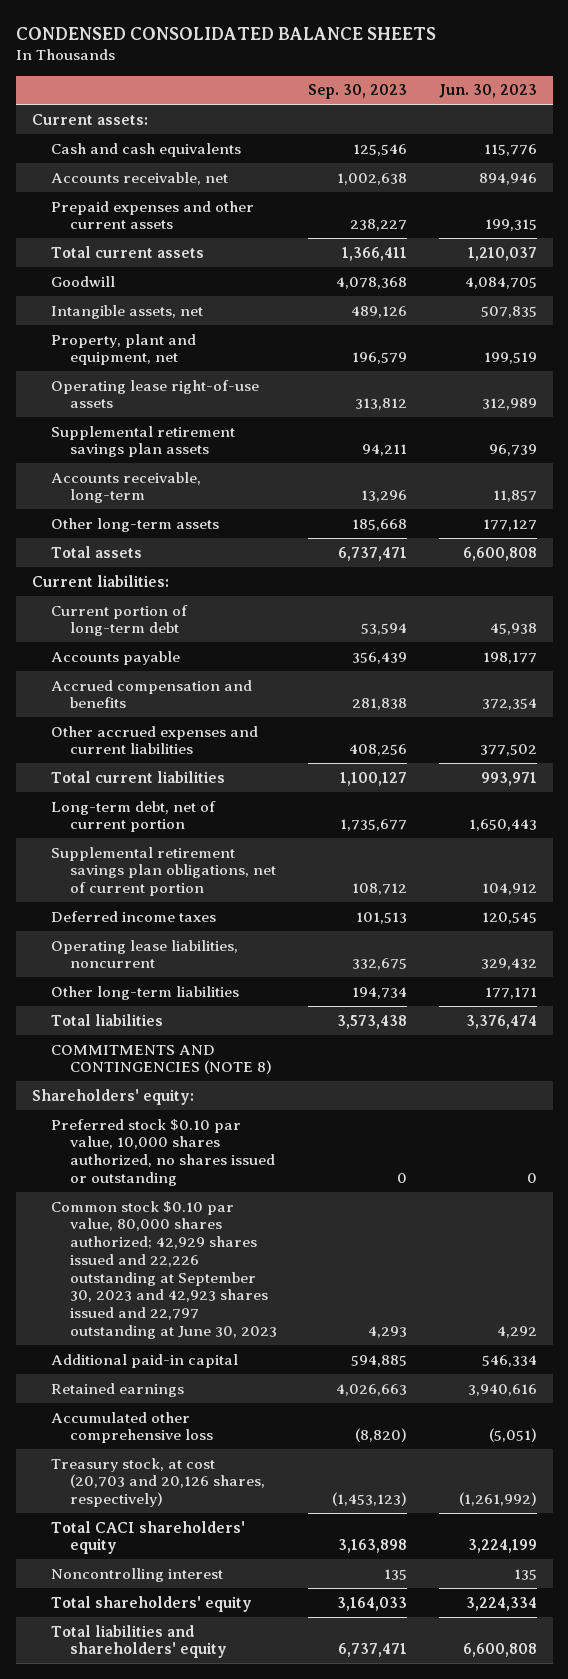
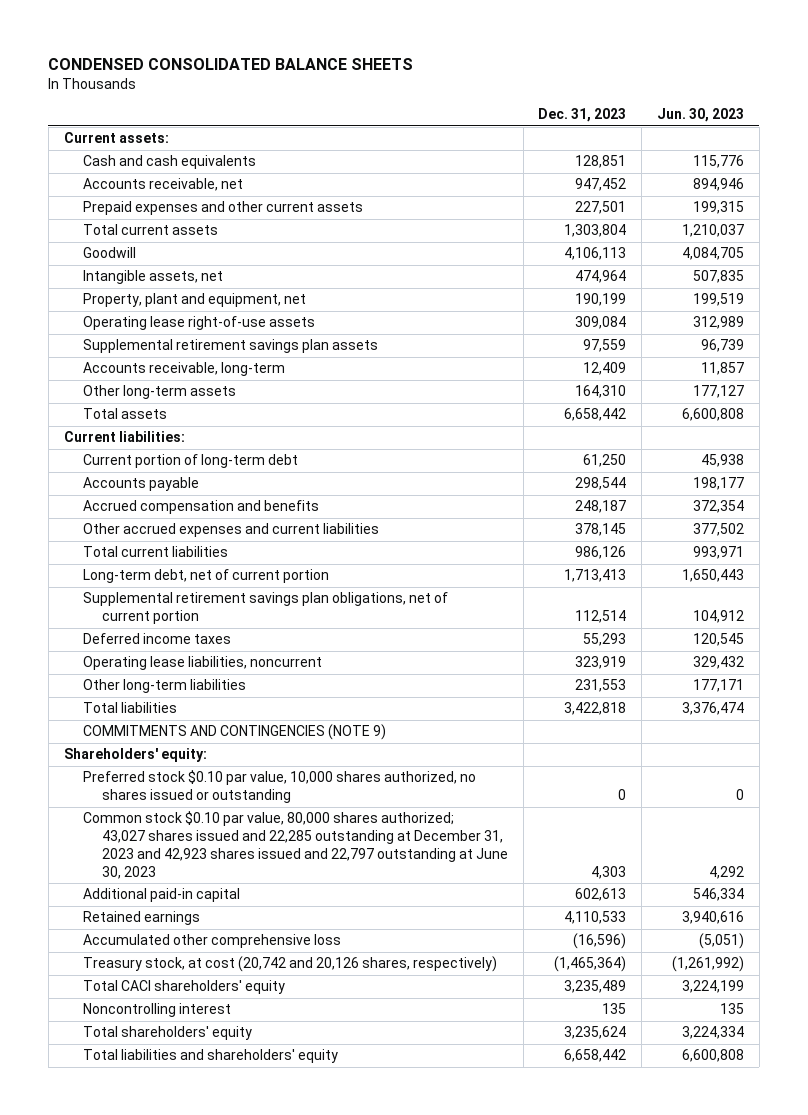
[308,84,408,100] Sep. 30, 2023 -> none
none -> [538,108,627,123] Dec. 31, 2023
[50,1044,272,1075] COMMITMENTS AND CONTINGENCIES (NOTE 8) -> [82,724,386,741] COMMITMENTS AND CONTINGENCIES (NOTE 9)
[50,1200,277,1339] Common stock $0.10 par value, 80,000 shares authorized; 42,929 shares issued and 22,226 outstanding at September 30, 2023 and 42,923 shares issued and 22,797 outstanding at June 30, 2023 -> [82,811,508,879] Common stock $0.10 par value, 80,000 shares authorized; 43,027 shares issued and 22,285 outstanding at December 31, 2023 and 42,923 shares issued and 22,797 outstanding at June 30, 2023
[50,1457,265,1508] Treasury stock, at cost (20,703 and 20,126 shares, respectively) -> [82,956,497,973] Treasury stock, at cost (20,742 and 20,126 shares, respectively)

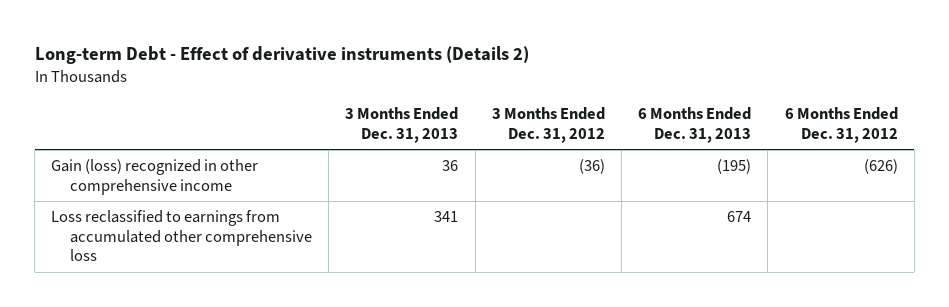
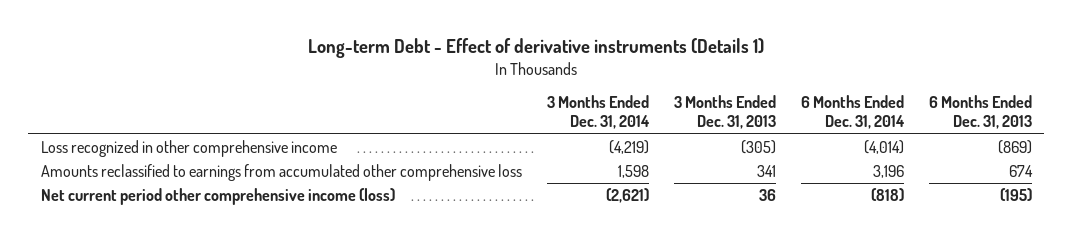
[34,45,529,64] Long-term Debt - Effect of derivative instruments (Details 2) -> [308,37,765,58] Long-term Debt - Effect of derivative instruments (Details 1)
[491,107,605,143] 3 Months Ended Dec. 31, 2012 -> none
[784,107,898,143] 6 Months Ended Dec. 31, 2012 -> none
none -> [546,95,650,130] 3 Months Ended Dec. 31, 2014
none -> [800,95,905,130] 6 Months Ended Dec. 31, 2014
[51,159,259,195] Gain (loss) recognized in other comprehensive income -> [40,139,337,157] Loss recognized in other comprehensive income
[442,160,459,172] 36 -> [740,139,776,154] (305)
[717,159,752,175] (195) -> [997,139,1032,154] (869)
[51,210,312,262] Loss reclassified to earnings from accumulated other comprehensive loss -> [40,163,522,181] Amounts reclassified to earnings from accumulated other comprehensive loss
none -> [40,187,395,205] Net current period other comprehensive income (loss)

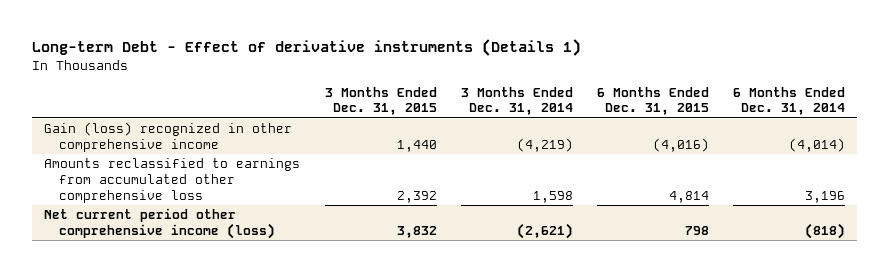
[673,95,776,130] 3 Months Ended Dec. 31, 2013 -> none
[928,95,1032,130] 6 Months Ended Dec. 31, 2013 -> none
none -> [324,86,437,116] 3 Months Ended Dec. 31, 2015
none -> [596,86,709,116] 6 Months Ended Dec. 31, 2015
[40,139,337,157] Loss recognized in other comprehensive income -> [44,122,293,153] Gain (loss) recognized in other comprehensive income

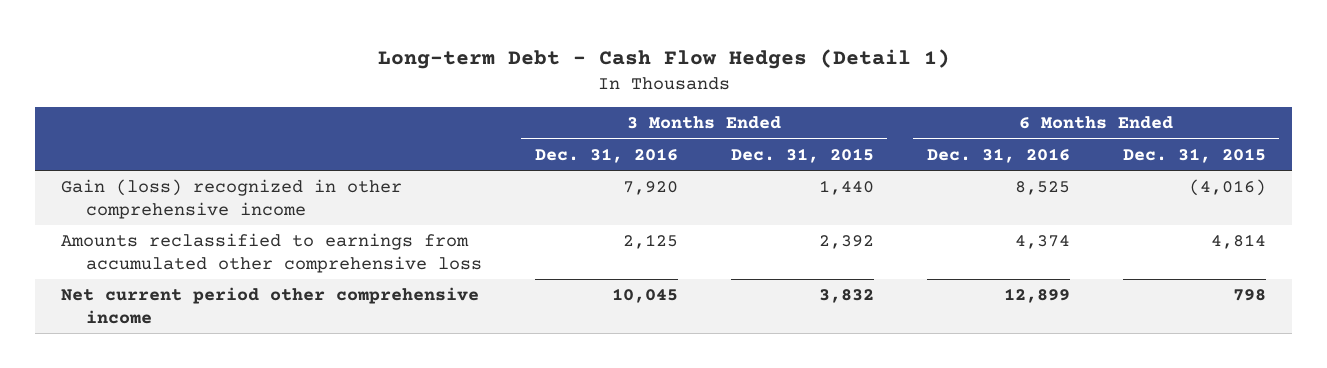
[32,39,582,57] Long-term Debt - Effect of derivative instruments (Details 1) -> [377,48,950,69] Long-term Debt - Cash Flow Hedges (Detail 1)
[460,86,573,116] 3 Months Ended Dec. 31, 2014 -> none
[732,86,845,116] 6 Months Ended Dec. 31, 2014 -> none
none -> [534,147,678,163] Dec. 31, 2016
none -> [926,147,1070,163] Dec. 31, 2016
[44,208,275,240] Net current period other comprehensive income (loss) -> [61,287,480,324] Net current period other comprehensive income

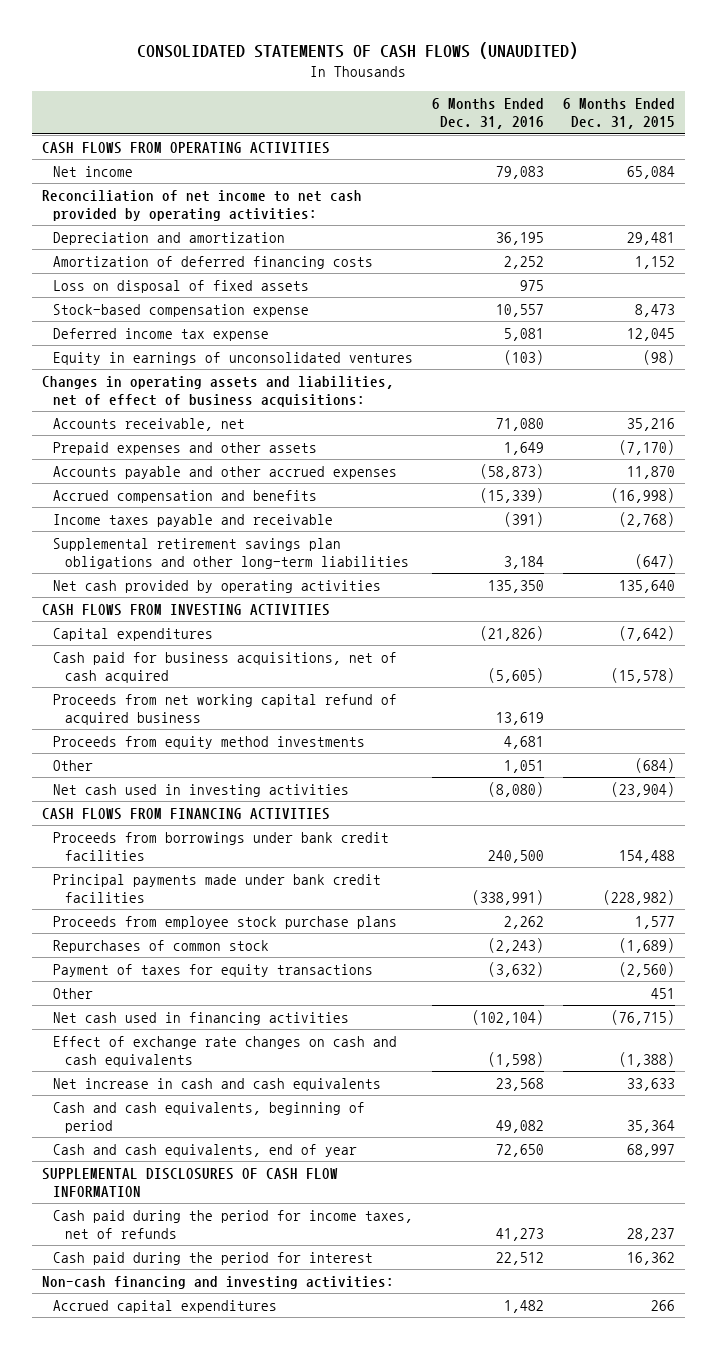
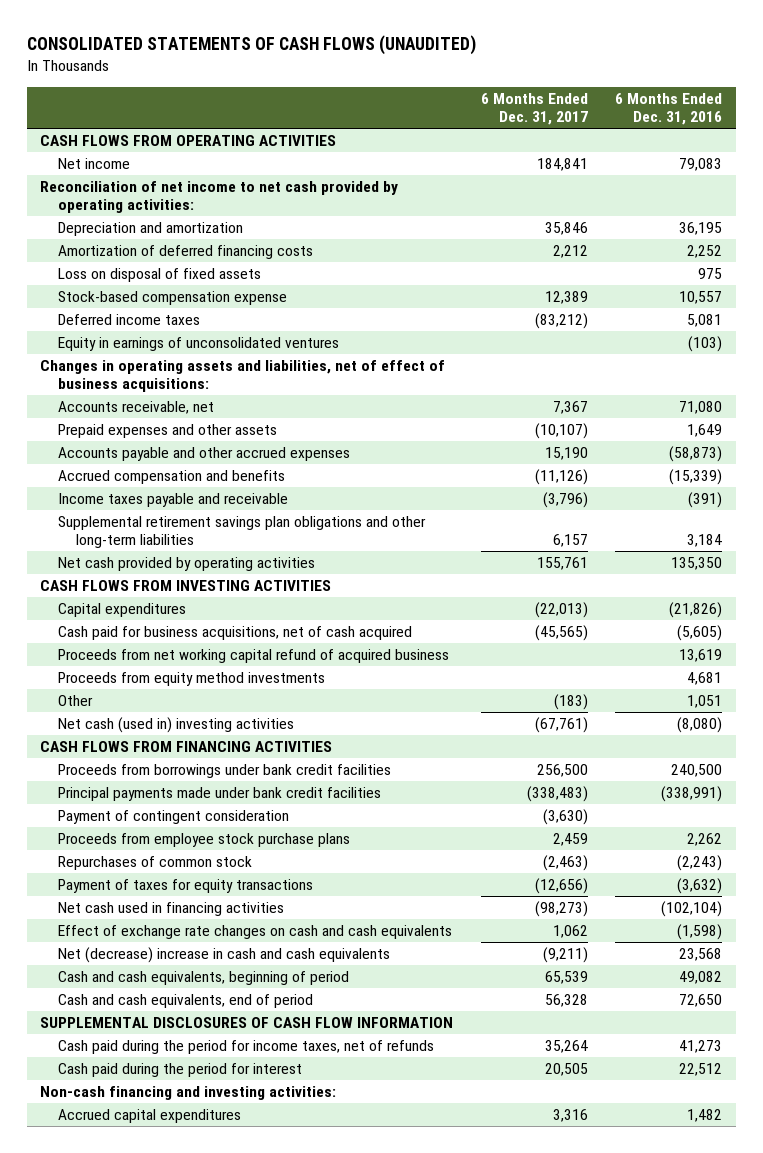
[563,98,676,130] 6 Months Ended Dec. 31, 2015 -> none
none -> [480,92,588,126] 6 Months Ended Dec. 31, 2017
[53,327,270,341] Deferred income tax expense -> [58,314,201,326] Deferred income taxes
[53,783,350,797] Net cash used in investing activities -> [58,717,295,734] Net cash (used in) investing activities
none -> [58,810,290,825] Payment of contingent consideration
[53,987,94,999] Other -> none
[53,1077,382,1091] Net increase in cash and cash equivalents -> [58,947,391,964] Net (decrease) increase in cash and cash equivalents
[53,1143,358,1157] Cash and cash equivalents, end of year -> [58,994,314,1009] Cash and cash equivalents, end of period

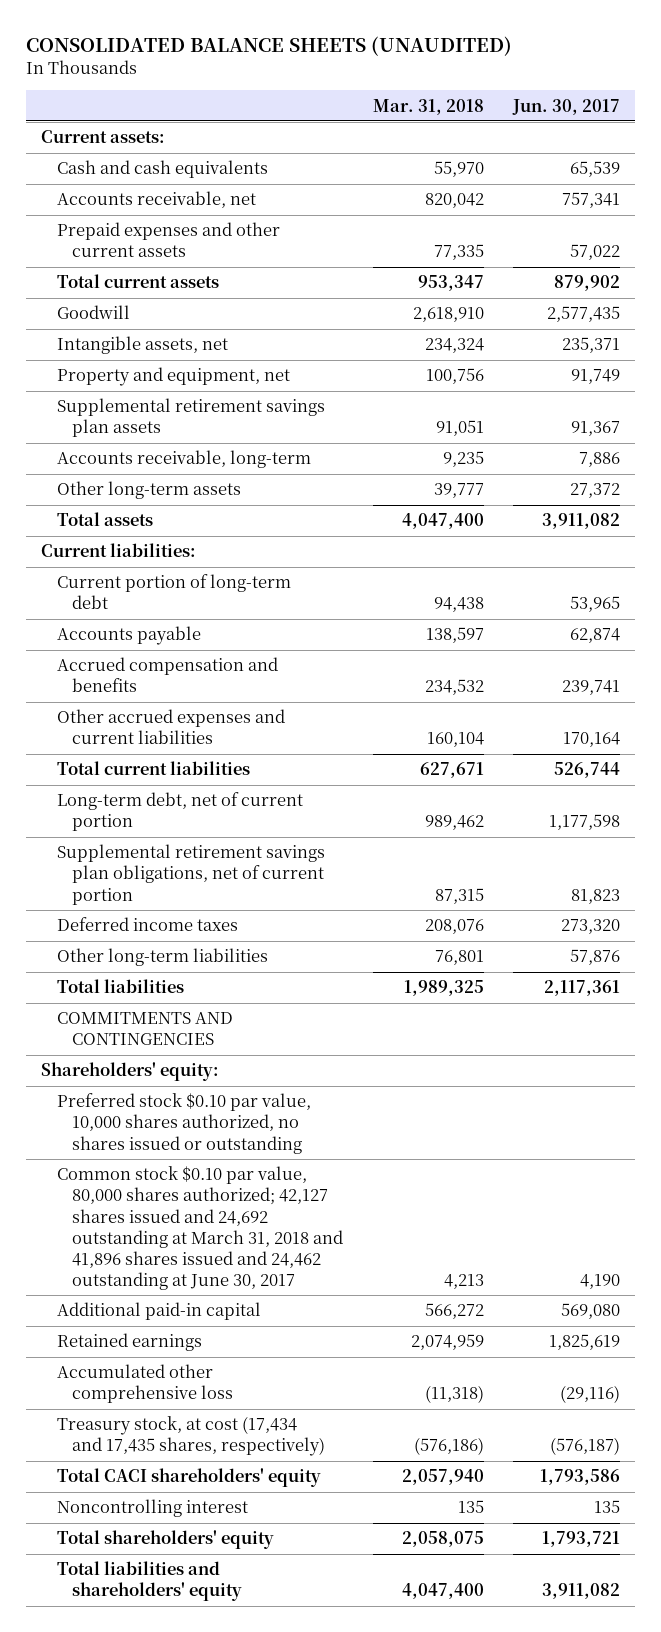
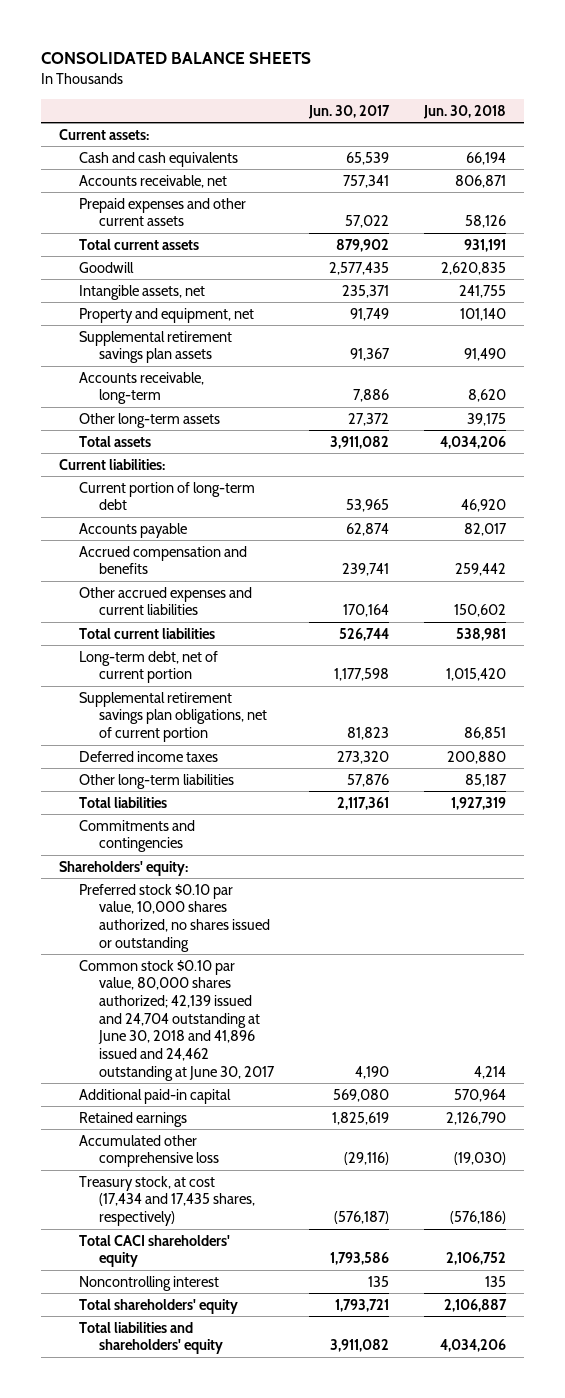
[26,35,513,56] CONSOLIDATED BALANCE SHEETS (UNAUDITED) -> [41,52,312,65] CONSOLIDATED BALANCE SHEETS
[372,98,484,115] Mar. 31, 2018 -> none
none -> [423,104,507,119] Jun. 30, 2018
[56,1012,233,1046] COMMITMENTS AND CONTINGENCIES -> [78,819,195,853] Commitments and contingencies
[56,1166,344,1290] Common stock $0.10 par value, 80,000 shares authorized; 42,127 shares issued and 24,692 outstanding at March 31, 2018 and 41,896 shares issued and 24,462 outstanding at June 30, 2017 -> [78,959,275,1081] Common stock $0.10 par value, 80,000 shares authorized; 42,139 issued and 24,704 outstanding at June 30, 2018 and 41,896 issued and 24,462 outstanding at June 30, 2017

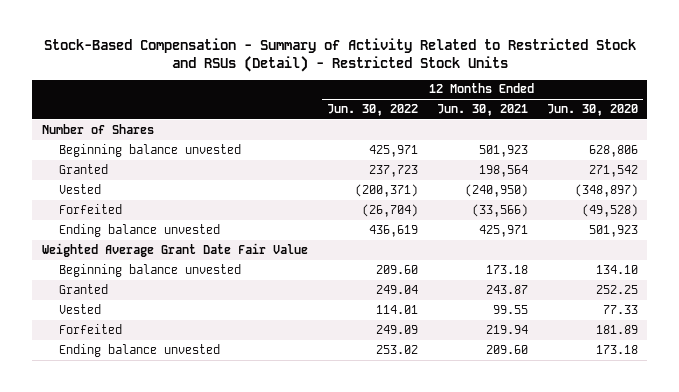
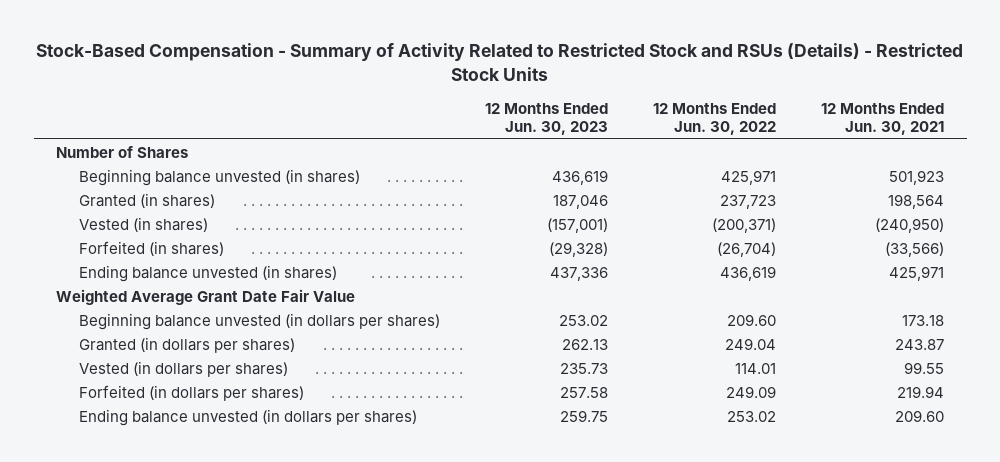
[43,38,636,73] Stock-Based Compensation - Summary of Activity Related to Restricted Stock and RSUs (Detail) - Restricted Stock Units -> [36,43,964,81] Stock-Based Compensation - Summary of Activity Related to Restricted Stock and RSUs (Details) - Restricted Stock Units
[546,104,638,117] Jun. 30, 2020 -> none
none -> [485,102,609,135] 12 Months Ended Jun. 30, 2023
[58,143,241,157] Beginning balance unvested -> [79,168,361,186] Beginning balance unvested (in shares)
[58,163,108,174] Granted -> [79,192,216,208] Granted (in shares)
[58,183,101,194] Vested -> [79,216,209,232] Vested (in shares)
[58,203,122,214] Forfeited -> [79,240,225,256] Forfeited (in shares)
[58,223,220,237] Ending balance unvested -> [79,264,338,282] Ending balance unvested (in shares)
[58,263,241,277] Beginning balance unvested -> [79,312,441,330] Beginning balance unvested (in dollars per shares)
[58,283,108,294] Granted -> [79,336,296,353] Granted (in dollars per shares)
[58,303,101,314] Vested -> [79,360,289,377] Vested (in dollars per shares)
[58,323,122,334] Forfeited -> [79,384,305,401] Forfeited (in dollars per shares)
[58,343,220,357] Ending balance unvested -> [79,408,418,426] Ending balance unvested (in dollars per shares)

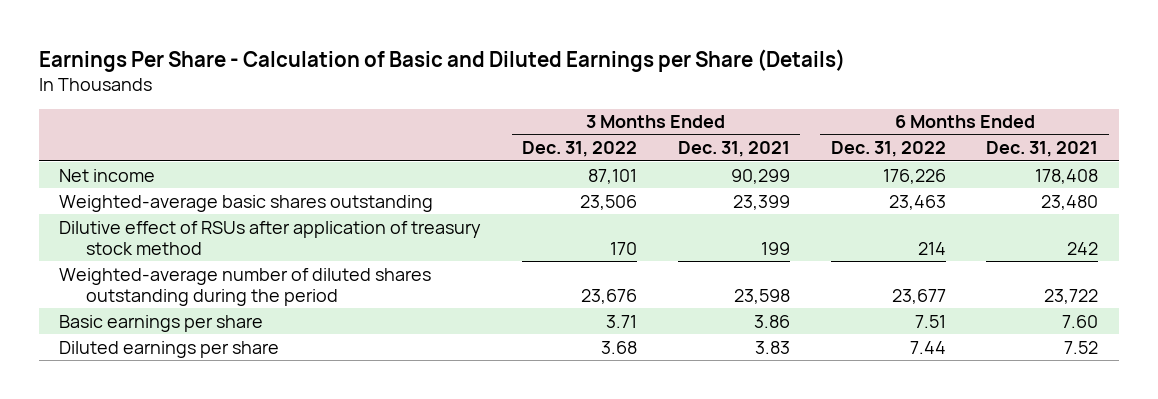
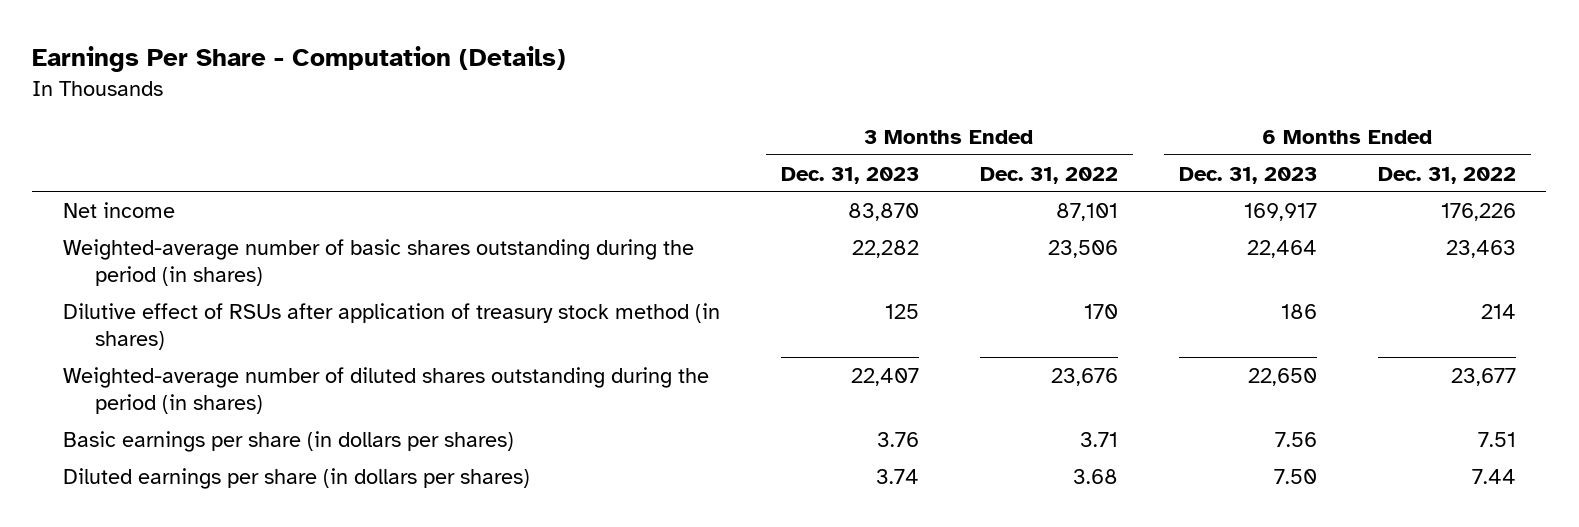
[38,48,845,72] Earnings Per Share - Calculation of Basic and Diluted Earnings per Share (Details) -> [32,46,567,73] Earnings Per Share - Computation (Details)
[677,141,790,158] Dec. 31, 2021 -> none
[986,141,1099,158] Dec. 31, 2021 -> none
none -> [780,166,919,184] Dec. 31, 2023
none -> [1178,166,1317,184] Dec. 31, 2023
[59,194,434,212] Weighted-average basic shares outstanding -> [62,238,694,287] Weighted-average number of basic shares outstanding during the period (in shares)
[59,220,482,255] Dilutive effect of RSUs after application of treasury stock method -> [62,302,720,351] Dilutive effect of RSUs after application of treasury stock method (in shares)
[59,267,432,306] Weighted-average number of diluted shares outstanding during the period -> [62,366,709,415] Weighted-average number of diluted shares outstanding during the period (in shares)
[59,314,264,332] Basic earnings per share -> [62,430,514,452] Basic earnings per share (in dollars per shares)
[59,340,280,358] Diluted earnings per share -> [62,467,530,489] Diluted earnings per share (in dollars per shares)

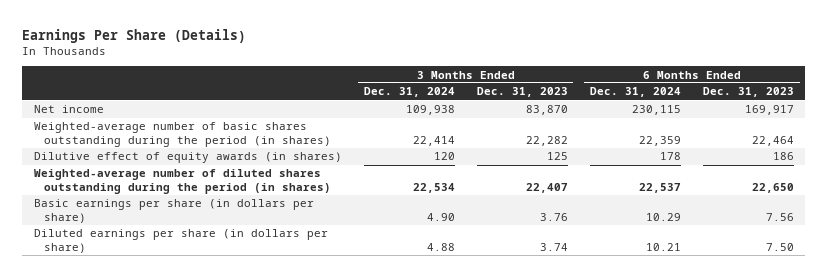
[32,46,567,73] Earnings Per Share - Computation (Details) -> [22,28,247,43] Earnings Per Share (Details)
[979,166,1118,184] Dec. 31, 2022 -> none
[1377,166,1516,184] Dec. 31, 2022 -> none
none -> [363,87,455,98] Dec. 31, 2024
none -> [589,87,681,98] Dec. 31, 2024
[62,302,720,351] Dilutive effect of RSUs after application of treasury stock method (in shares) -> [33,152,342,164] Dilutive effect of equity awards (in shares)
[62,430,514,452] Basic earnings per share (in dollars per shares) -> [33,199,314,223] Basic earnings per share (in dollars per share)
[62,467,530,489] Diluted earnings per share (in dollars per shares) -> [33,229,328,253] Diluted earnings per share (in dollars per share)

